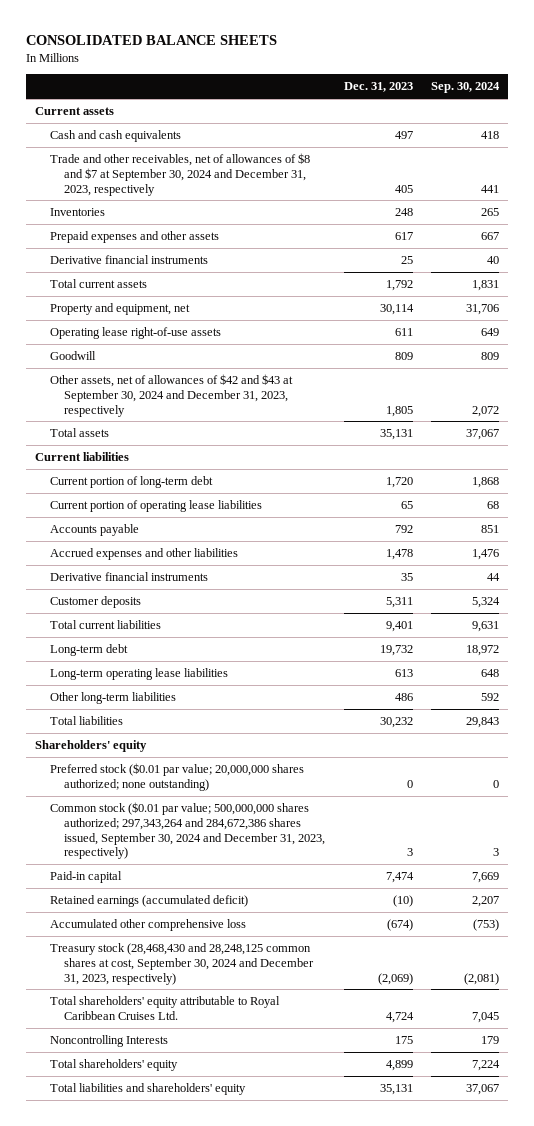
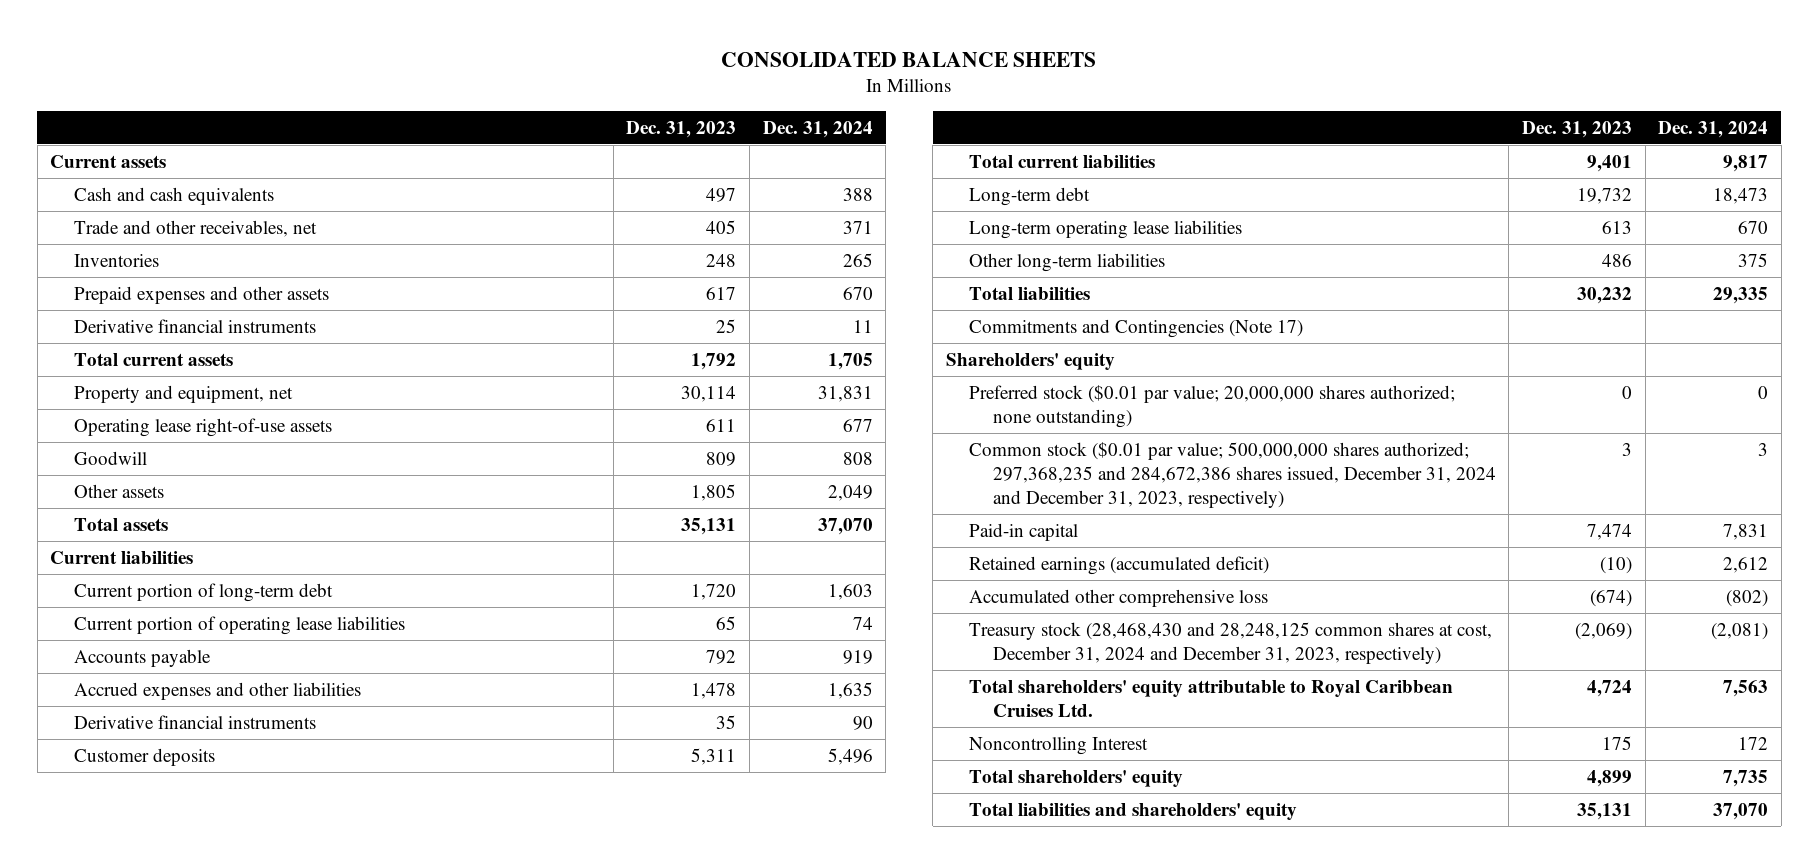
[430,82,500,94] Sep. 30, 2024 -> none
none -> [762,120,873,138] Dec. 31, 2024
[49,152,310,196] Trade and other receivables, net of allowances of $8 and $7 at September 30, 2024 and December 31, 2023, respectively -> [73,219,317,237] Trade and other receivables, net
[49,373,293,417] Other assets, net of allowances of $42 and $43 at September 30, 2024 and December 31, 2023, respectively -> [73,483,164,498] Other assets
none -> [969,318,1304,338] Commitments and Contingencies (Note 17)
[49,801,326,860] Common stock ($0.01 par value; 500,000,000 shares authorized; 297,343,264 and 284,672,386 shares issued, September 30, 2024 and December 31, 2023, respectively) -> [969,441,1496,509] Common stock ($0.01 par value; 500,000,000 shares authorized; 297,368,235 and 284,672,386 shares issued, December 31, 2024 and December 31, 2023, respectively)
[49,942,315,985] Treasury stock (28,468,430 and 28,248,125 common shares at cost, September 30, 2024 and December 31, 2023, respectively) -> [969,621,1493,664] Treasury stock (28,468,430 and 28,248,125 common shares at cost, December 31, 2024 and December 31, 2023, respectively)
[49,1034,168,1047] Noncontrolling Interests -> [969,736,1149,755] Noncontrolling Interest

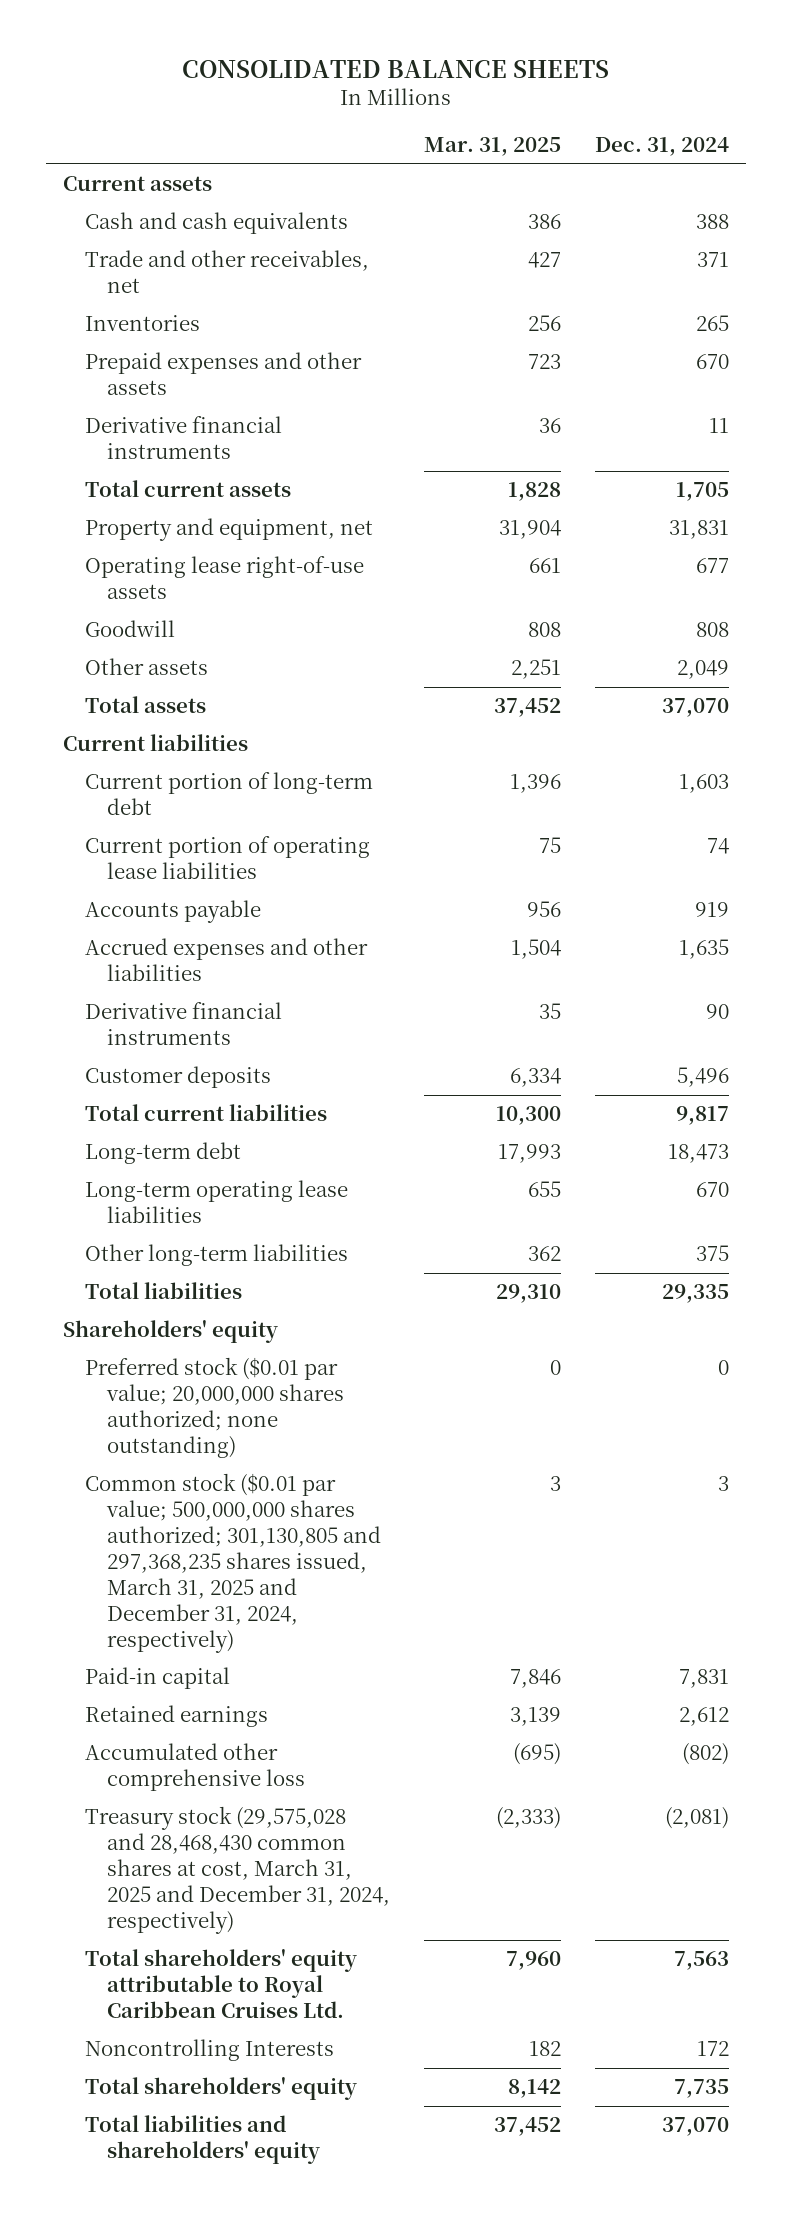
[626,120,737,138] Dec. 31, 2023 -> none
none -> [423,137,561,157] Mar. 31, 2025
[969,318,1304,338] Commitments and Contingencies (Note 17) -> none
[969,441,1496,509] Common stock ($0.01 par value; 500,000,000 shares authorized; 297,368,235 and 284,672,386 shares issued, December 31, 2024 and December 31, 2023, respectively) -> [84,1473,381,1654] Common stock ($0.01 par value; 500,000,000 shares authorized; 301,130,805 and 297,368,235 shares issued, March 31, 2025 and December 31, 2024, respectively)
[969,555,1270,575] Retained earnings (accumulated deficit) -> [84,1705,268,1728] Retained earnings
[969,621,1493,664] Treasury stock (28,468,430 and 28,248,125 common shares at cost, December 31, 2024 and December 31, 2023, respectively) -> [84,1806,390,1935] Treasury stock (29,575,028 and 28,468,430 common shares at cost, March 31, 2025 and December 31, 2024, respectively)
[969,736,1149,755] Noncontrolling Interest -> [84,2039,334,2062] Noncontrolling Interests

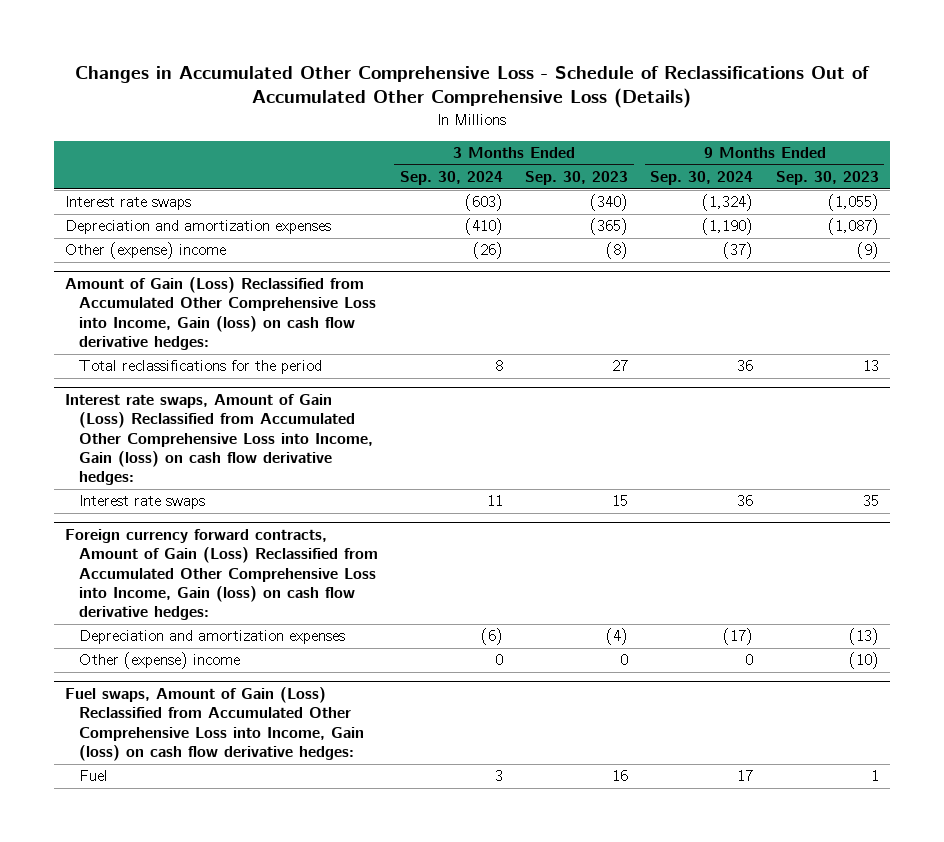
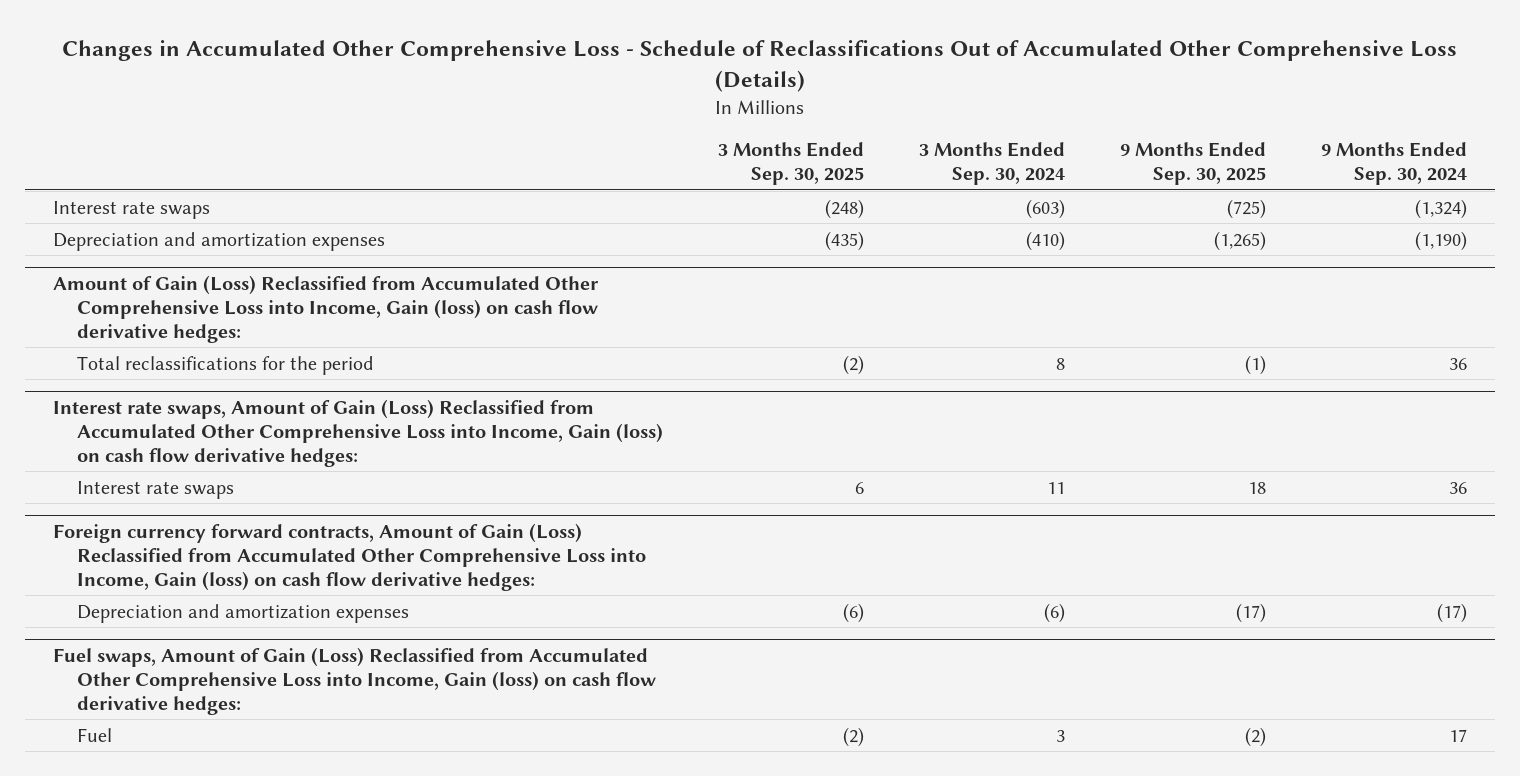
[525,171,629,186] Sep. 30, 2023 -> none
[775,171,879,186] Sep. 30, 2023 -> none
none -> [718,142,865,186] 3 Months Ended Sep. 30, 2025
none -> [1120,142,1267,186] 9 Months Ended Sep. 30, 2025
[64,242,226,260] Other (expense) income -> none
[78,652,240,670] Other (expense) income -> none

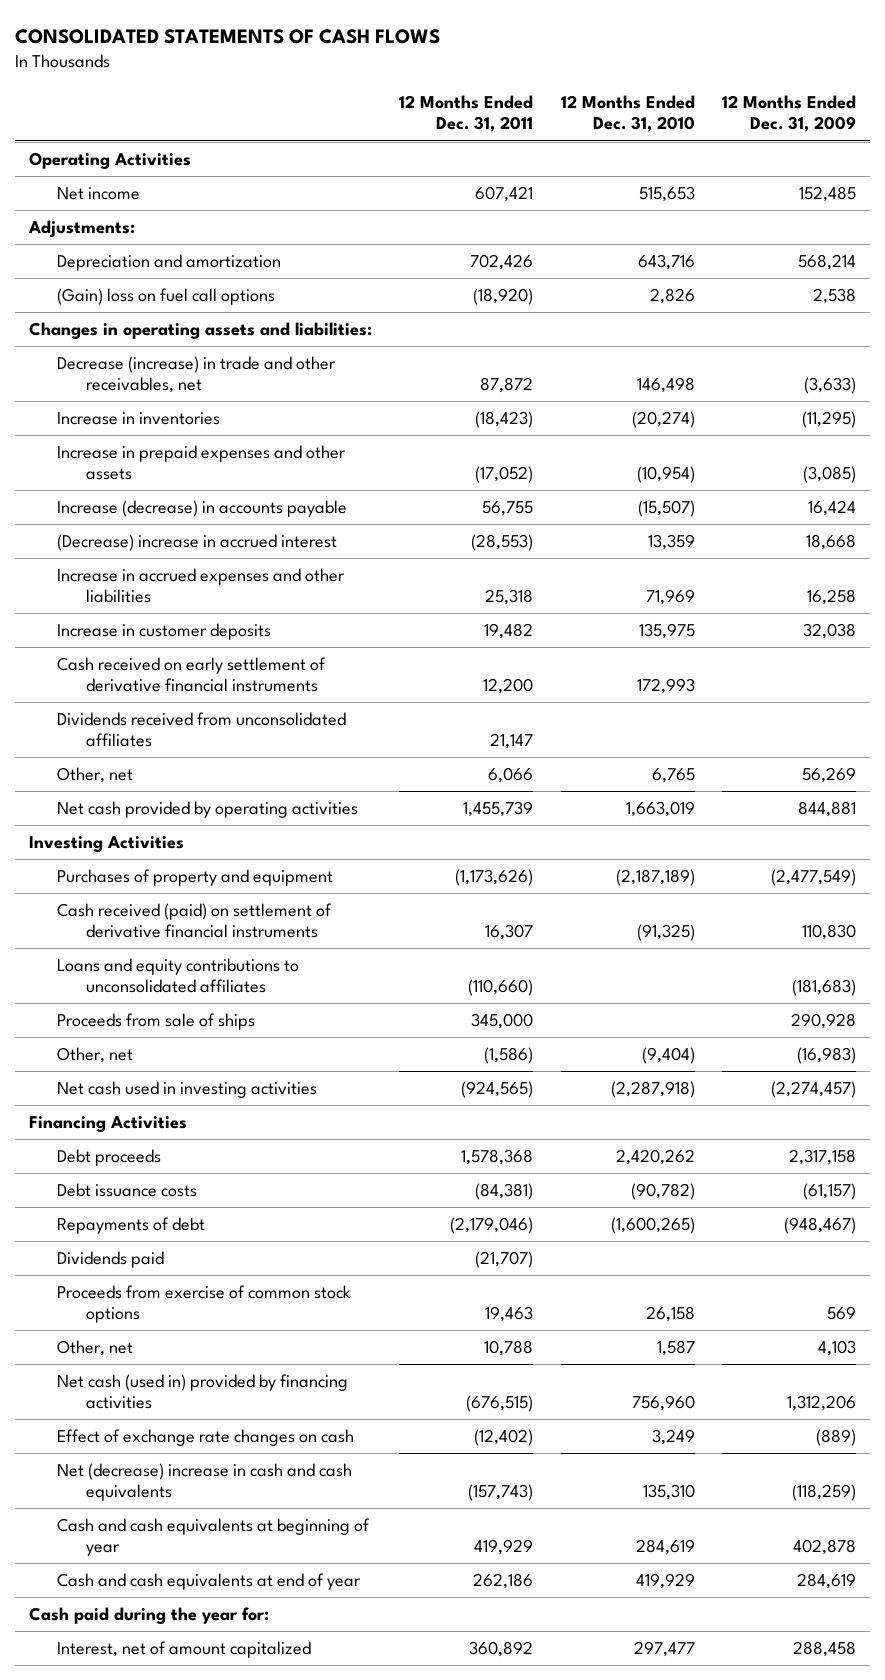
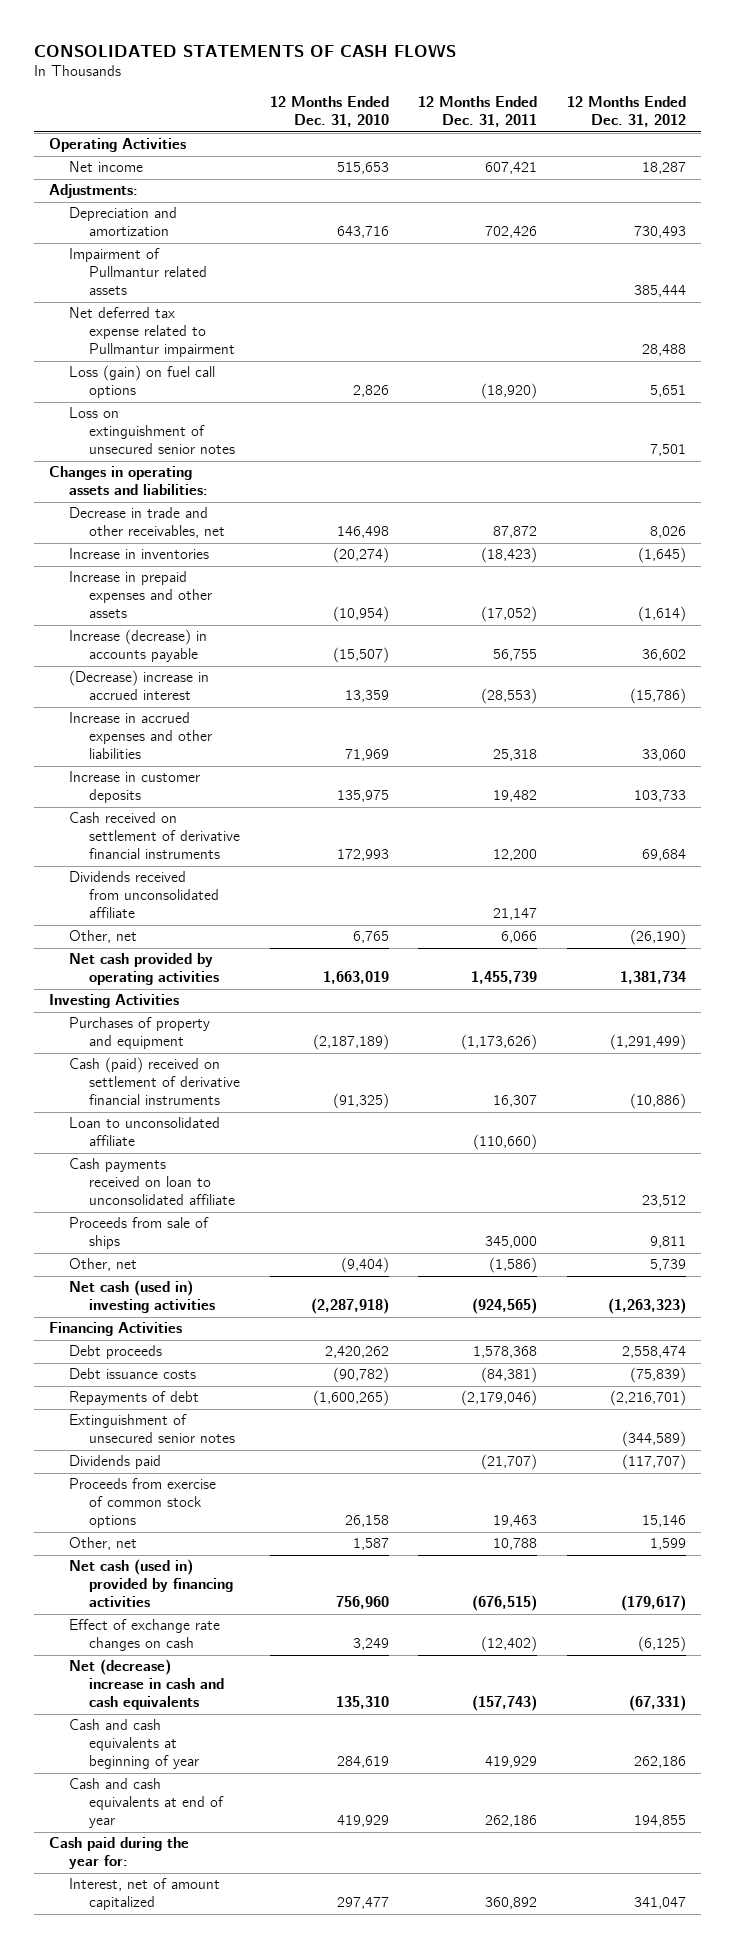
[722,95,857,133] 12 Months Ended Dec. 31, 2009 -> none
none -> [566,96,686,128] 12 Months Ended Dec. 31, 2012
none -> [69,248,208,296] Impairment of Pullmantur related assets
none -> [69,307,236,358] Net deferred tax expense related to Pullmantur impairment
[57,288,276,306] (Gain) loss on fuel call options -> [69,365,216,399] Loss (gain) on fuel call options
none -> [69,407,236,455] Loss on extinguishment of unsecured senior notes
[57,356,337,393] Decrease (increase) in trade and other receivables, net -> [69,507,226,539] Decrease in trade and other receivables, net
[57,657,327,692] Cash received on early settlement of derivative financial instruments -> [69,812,241,860] Cash received on settlement of derivative financial instruments
[57,712,347,747] Dividends received from unconsolidated affiliates -> [69,871,220,919] Dividends received from unconsolidated affiliate
[57,903,333,938] Cash received (paid) on settlement of derivative financial instruments -> [69,1057,241,1106] Cash (paid) received on settlement of derivative financial instruments
[57,958,300,993] Loans and equity contributions to unconsolidated affiliates -> [69,1117,221,1147] Loan to unconsolidated affiliate
none -> [69,1158,236,1206] Cash payments received on loan to unconsolidated affiliate
[57,1081,318,1099] Net cash used in investing activities -> [69,1280,216,1314] Net cash (used in) investing activities
none -> [69,1414,236,1444] Extinguishment of unsecured senior notes

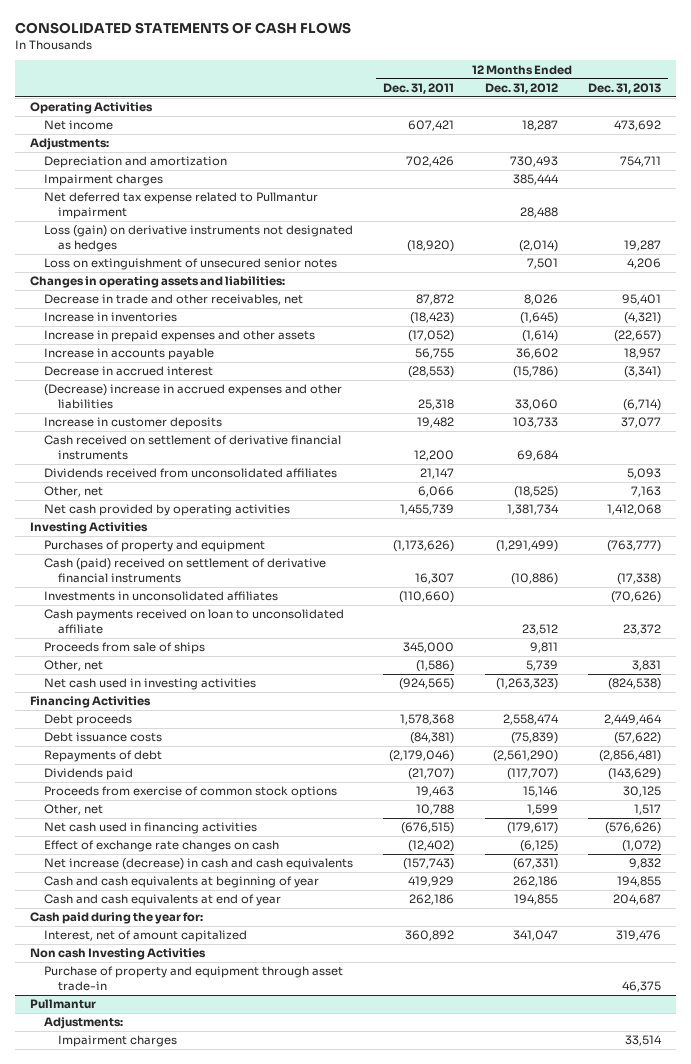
[269,96,389,128] 12 Months Ended Dec. 31, 2010 -> none
none -> [587,83,661,95] Dec. 31, 2013
[69,248,208,296] Impairment of Pullmantur related assets -> [44,174,164,187] Impairment charges
[69,365,216,399] Loss (gain) on fuel call options -> [44,225,354,253] Loss (gain) on derivative instruments not designated as hedges
[649,385,686,398] 5,651 -> [518,240,558,253] (2,014)
[69,629,208,663] Increase (decrease) in accounts payable -> [44,348,215,361] Increase in accounts payable
[69,670,210,701] (Decrease) increase in accrued interest -> [44,366,214,377] Decrease in accrued interest
[69,712,213,760] Increase in accrued expenses and other liabilities -> [44,384,343,410] (Decrease) increase in accrued expenses and other liabilities
[69,871,220,919] Dividends received from unconsolidated affiliate -> [44,468,338,479] Dividends received from unconsolidated affiliates
[629,929,686,946] (26,190) -> [513,486,558,499] (18,525)
[69,1117,221,1147] Loan to unconsolidated affiliate -> [44,591,279,602] Investments in unconsolidated affiliates
[69,1280,216,1314] Net cash (used in) investing activities -> [44,678,257,691] Net cash used in investing activities
[69,1414,236,1444] Extinguishment of unsecured senior notes -> none
[609,1390,686,1407] (2,216,701) -> [492,750,558,763] (2,561,290)
[69,1559,234,1608] Net cash (used in) provided by financing activities -> [44,822,258,835] Net cash used in financing activities
[69,1659,225,1711] Net (decrease) increase in cash and cash equivalents -> [44,858,354,871] Net increase (decrease) in cash and cash equivalents
none -> [30,948,207,961] Non cash Investing Activities
none -> [44,966,344,992] Purchase of property and equipment through asset trade-in
none -> [30,999,97,1010] Pullmantur
none -> [44,1017,124,1030] Adjustments:
none -> [58,1035,178,1048] Impairment charges

